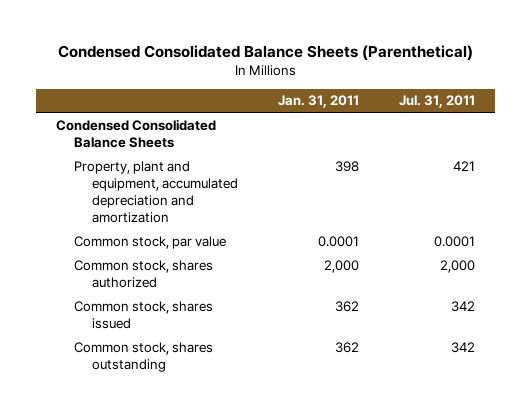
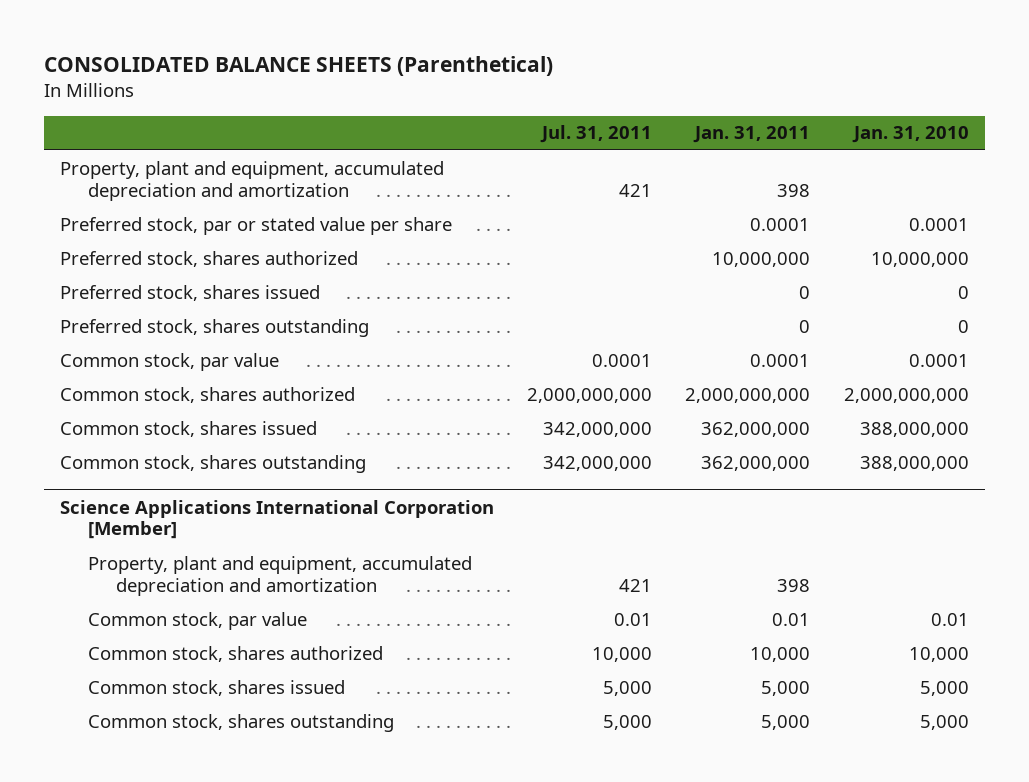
[57,45,473,62] Condensed Consolidated Balance Sheets (Parenthetical) -> [43,56,553,77] CONSOLIDATED BALANCE SHEETS (Parenthetical)
none -> [851,126,969,144] Jan. 31, 2010
[56,118,217,148] Condensed Consolidated Balance Sheets -> none
none -> [60,216,453,235] Preferred stock, par or stated value per share
none -> [60,250,359,267] Preferred stock, shares authorized
none -> [60,284,321,301] Preferred stock, shares issued
none -> [60,318,370,337] Preferred stock, shares outstanding
[324,259,360,273] 2,000 -> [685,387,811,403] 2,000,000,000
[440,259,476,273] 2,000 -> [527,387,653,403] 2,000,000,000
[335,300,360,312] 362 -> [701,421,811,437] 362,000,000
[451,300,476,312] 342 -> [543,421,653,437] 342,000,000
[335,341,360,353] 362 -> [701,455,811,471] 362,000,000
[451,341,476,353] 342 -> [543,455,653,471] 342,000,000
none -> [60,499,495,540] Science Applications International Corporation [Member]
none -> [88,555,473,596] Property, plant and equipment, accumulated depreciation and amortization
none -> [88,611,308,630] Common stock, par value
none -> [88,645,384,662] Common stock, shares authorized
none -> [88,679,346,696] Common stock, shares issued
none -> [88,713,395,732] Common stock, shares outstanding

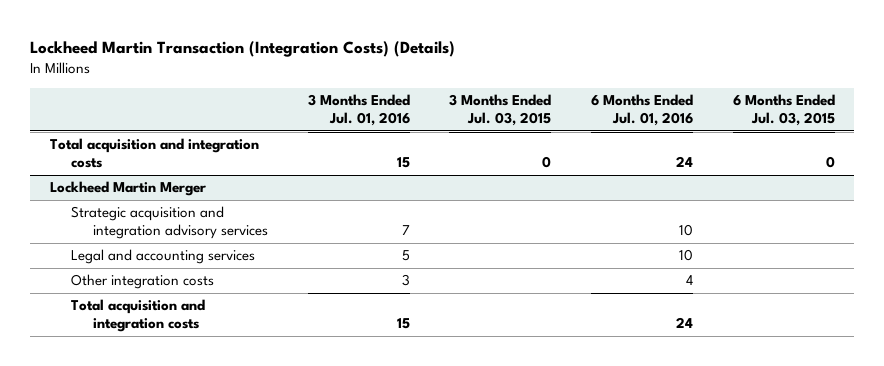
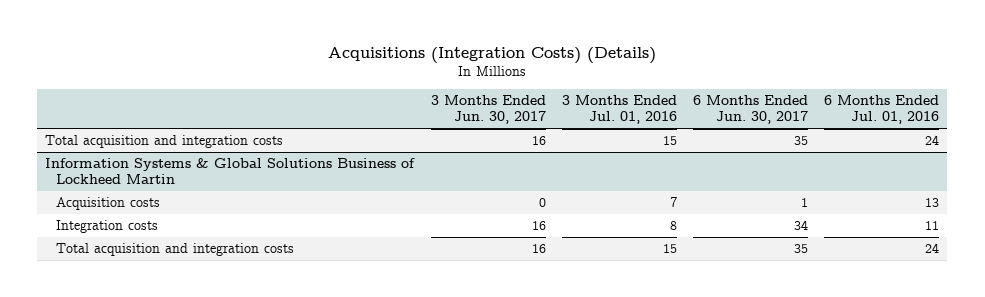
[29,40,455,57] Lockheed Martin Transaction (Integration Costs) (Details) -> [328,46,657,64] Acquisitions (Integration Costs) (Details)
[449,94,552,126] 3 Months Ended Jul. 03, 2015 -> none
[732,94,835,126] 6 Months Ended Jul. 03, 2015 -> none
none -> [430,95,546,125] 3 Months Ended Jun. 30, 2017
none -> [692,95,808,125] 6 Months Ended Jun. 30, 2017
[49,181,206,197] Lockheed Martin Merger -> none
[71,206,269,240] Strategic acquisition and integration advisory services -> none
[71,249,256,265] Legal and accounting services -> none
none -> [45,157,416,185] Information Systems & Global Solutions Business of Lockheed Martin
none -> [55,196,160,210] Acquisition costs
[71,274,215,290] Other integration costs -> [55,219,158,233] Integration costs
[401,274,410,287] 3 -> [669,220,677,230] 8
[686,275,694,286] 4 -> [925,220,940,230] 11

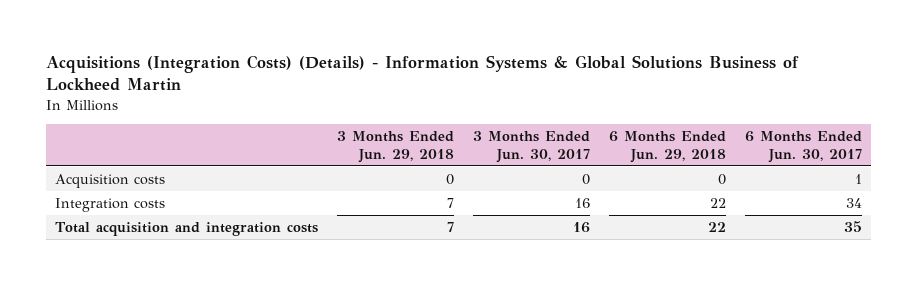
[328,46,657,64] Acquisitions (Integration Costs) (Details) -> [45,55,799,92] Acquisitions (Integration Costs) (Details) - Information Systems & Global Solutions Business of Lockheed Martin
[561,95,677,125] 3 Months Ended Jul. 01, 2016 -> none
[824,95,940,125] 6 Months Ended Jul. 01, 2016 -> none
none -> [337,130,455,163] 3 Months Ended Jun. 29, 2018
none -> [609,130,727,163] 6 Months Ended Jun. 29, 2018
[45,134,284,148] Total acquisition and integration costs -> none
[45,157,416,185] Information Systems & Global Solutions Business of Lockheed Martin -> none

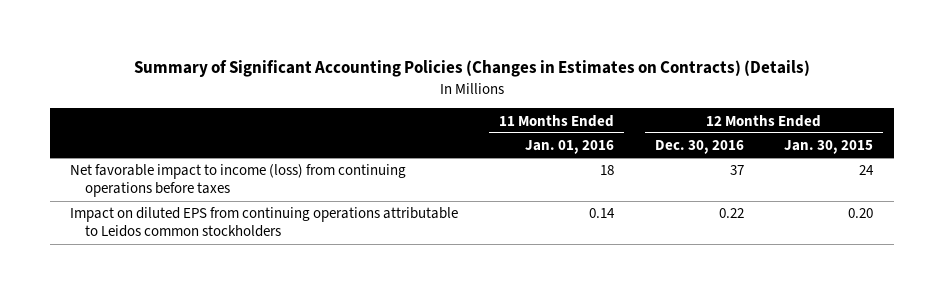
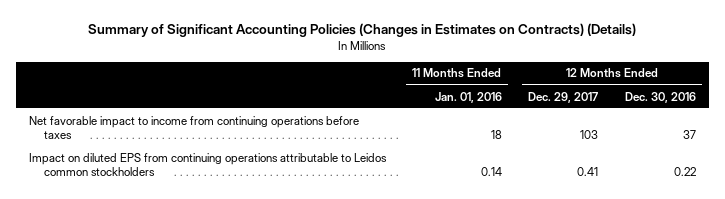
[784,140,874,155] Jan. 30, 2015 -> none
none -> [528,91,599,103] Dec. 29, 2017
[70,164,407,198] Net favorable impact to income (loss) from continuing operations before taxes -> [29,115,360,139] Net favorable impact to income from continuing operations before taxes

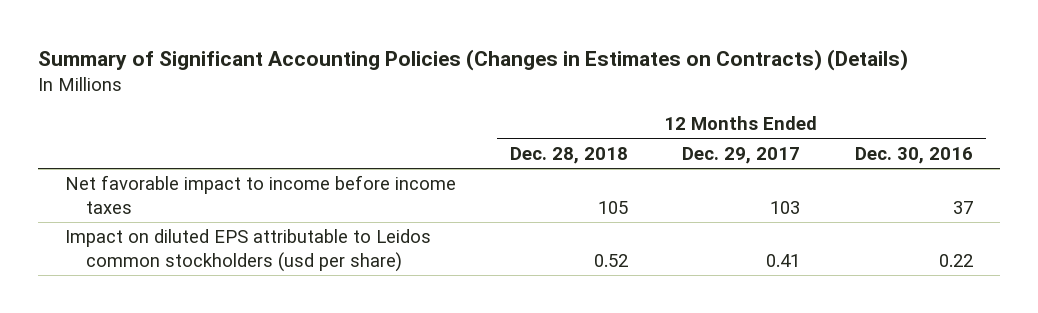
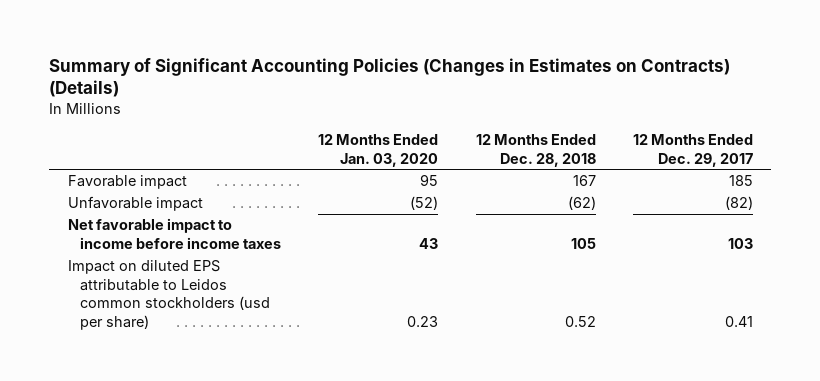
[854,146,973,164] Dec. 30, 2016 -> none
none -> [318,134,439,167] 12 Months Ended Jan. 03, 2020
none -> [67,175,187,190] Favorable impact
none -> [67,196,203,212] Unfavorable impact

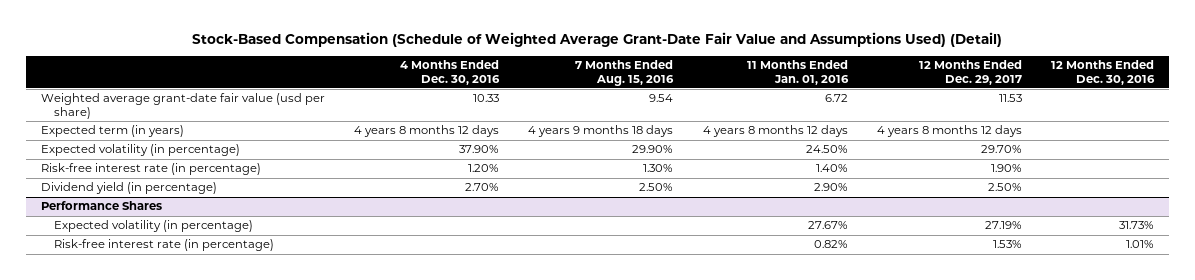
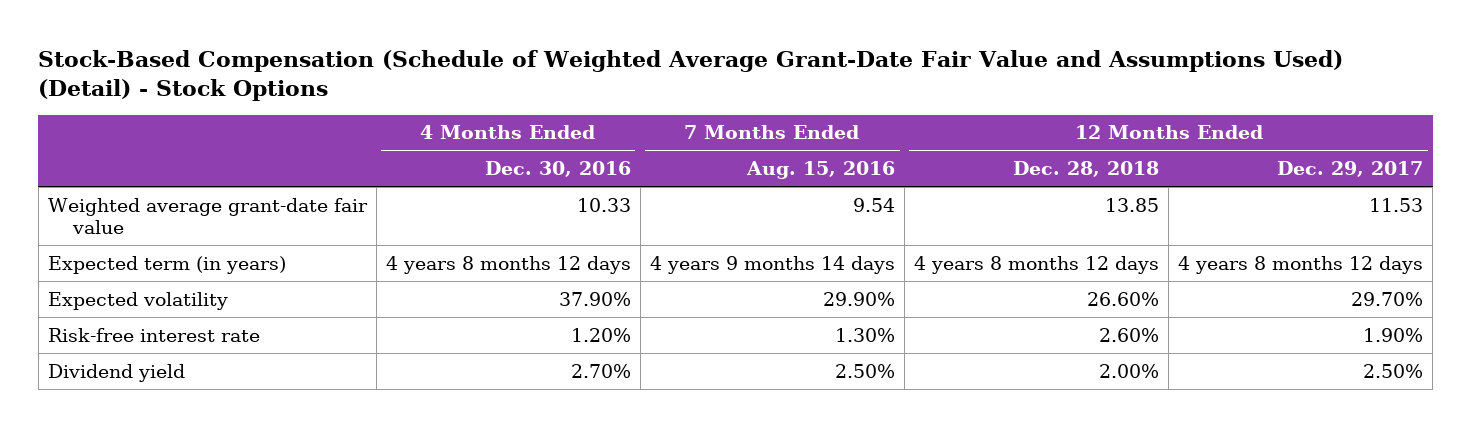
[192,32,1003,48] Stock-Based Compensation (Schedule of Weighted Average Grant-Date Fair Value and Assumptions Used) (Detail) -> [38,50,1344,102] Stock-Based Compensation (Schedule of Weighted Average Grant-Date Fair Value and Assumptions Used) (Detail) - Stock Options
[746,60,849,85] 11 Months Ended Jan. 01, 2016 -> none
[1051,60,1156,85] 12 Months Ended Dec. 30, 2016 -> none
none -> [1012,161,1159,178] Dec. 28, 2018
[40,201,162,211] Performance Shares -> none
[54,220,254,233] Expected volatility (in percentage) -> none
[54,239,275,252] Risk-free interest rate (in percentage) -> none
[40,93,325,119] Weighted average grant-date fair value (usd per share) -> [47,197,368,234] Weighted average grant-date fair value
[528,125,674,138] 4 years 9 months 18 days -> [649,255,895,274] 4 years 9 months 14 days
[40,144,240,157] Expected volatility (in percentage) -> [47,291,228,310] Expected volatility
[40,163,261,176] Risk-free interest rate (in percentage) -> [47,327,260,342] Risk-free interest rate
[40,182,217,195] Dividend yield (in percentage) -> [47,363,185,382] Dividend yield

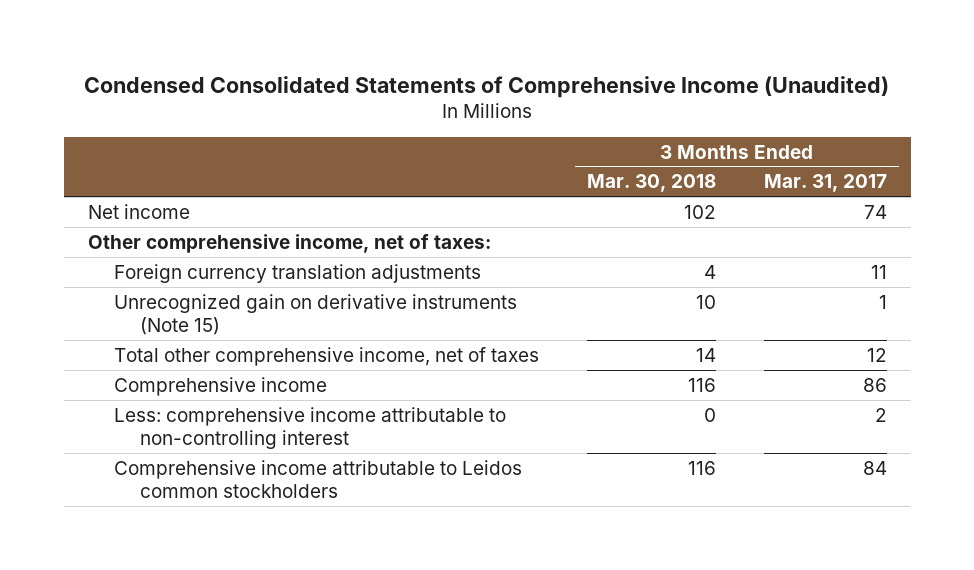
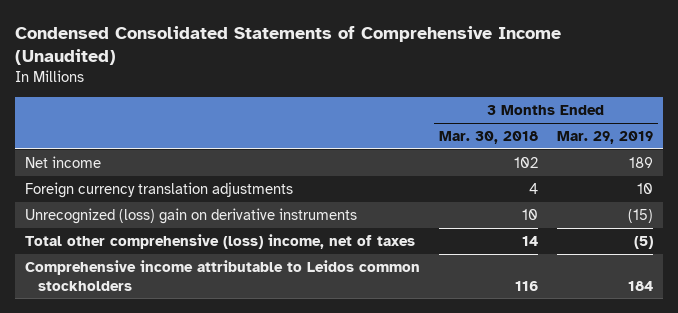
[763,174,887,193] Mar. 31, 2017 -> none
none -> [557,131,654,145] Mar. 29, 2019
[87,233,491,253] Other comprehensive income, net of taxes: -> none
[113,376,327,396] Comprehensive income -> none
[113,406,506,450] Less: comprehensive income attributable to non-controlling interest -> none
[113,293,517,336] Unrecognized gain on derivative instruments (Note 15) -> [24,208,357,225] Unrecognized (loss) gain on derivative instruments
[113,346,539,366] Total other comprehensive income, net of taxes -> [24,234,415,250] Total other comprehensive (loss) income, net of taxes

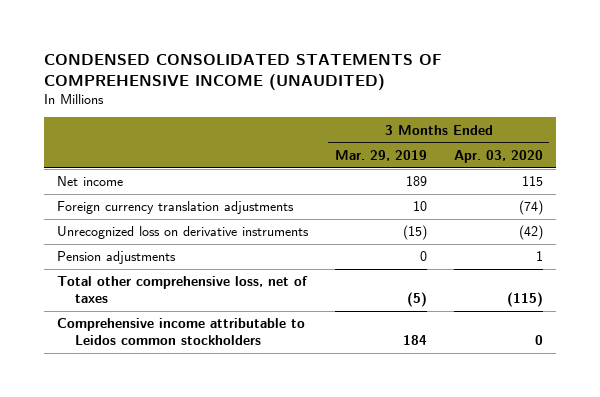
[15,25,562,65] Condensed Consolidated Statements of Comprehensive Income (Unaudited) -> [43,53,442,90] CONDENSED CONSOLIDATED STATEMENTS OF COMPREHENSIVE INCOME (UNAUDITED)
[439,131,539,145] Mar. 30, 2018 -> none
none -> [453,149,543,163] Apr. 03, 2020
[24,208,357,225] Unrecognized (loss) gain on derivative instruments -> [57,226,310,240] Unrecognized loss on derivative instruments
none -> [57,251,177,265] Pension adjustments
[24,234,415,250] Total other comprehensive (loss) income, net of taxes -> [57,276,309,303] Total other comprehensive loss, net of taxes

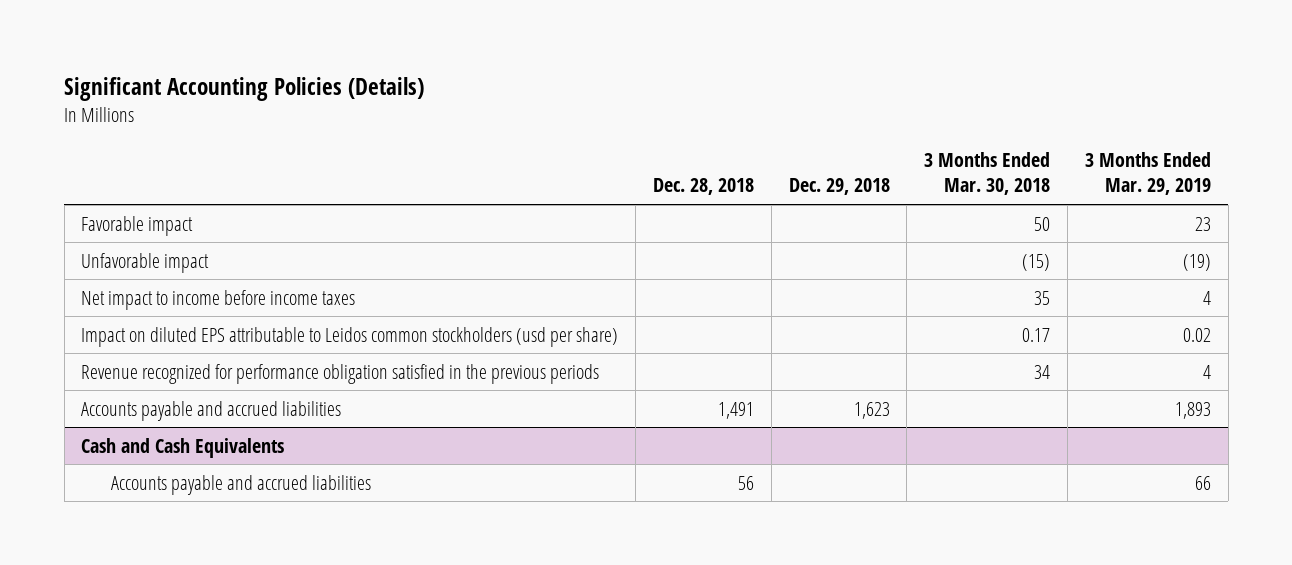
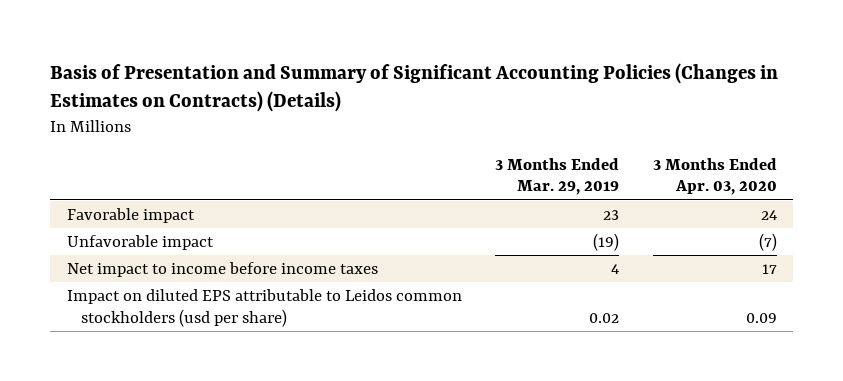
[64,76,425,101] Significant Accounting Policies (Details) -> [49,62,778,113] Basis of Presentation and Summary of Significant Accounting Policies (Changes in Estimates on Contracts) (Details)
[652,178,754,196] Dec. 28, 2018 -> none
[788,178,890,196] Dec. 29, 2018 -> none
[924,152,1051,196] 3 Months Ended Mar. 30, 2018 -> none
none -> [652,157,777,196] 3 Months Ended Apr. 03, 2020
[81,363,600,384] Revenue recognized for performance obligation satisfied in the previous periods -> none
[81,400,342,421] Accounts payable and accrued liabilities -> none
[81,437,285,458] Cash and Cash Equivalents -> none
[110,474,371,495] Accounts payable and accrued liabilities -> none

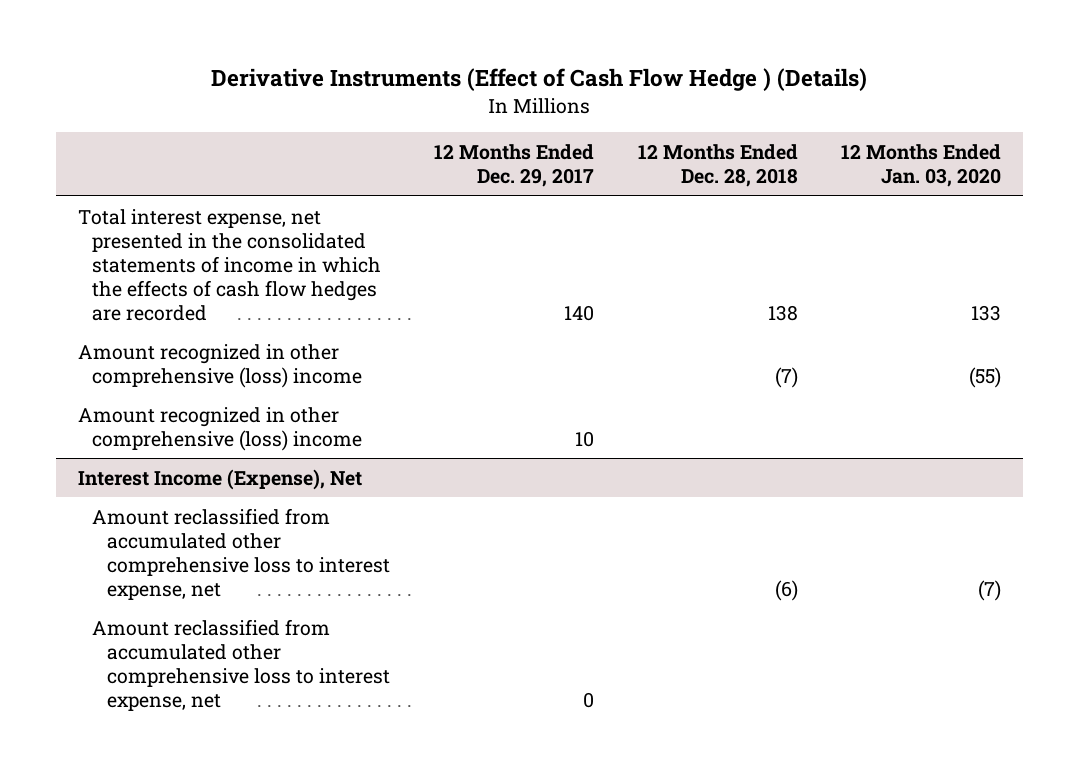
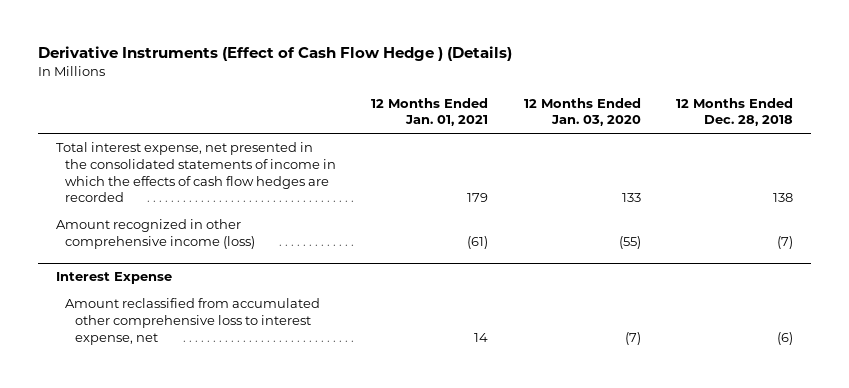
[433,144,594,188] 12 Months Ended Dec. 29, 2017 -> none
none -> [371,97,489,127] 12 Months Ended Jan. 01, 2021
[77,406,363,451] Amount recognized in other comprehensive (loss) income -> none
[77,343,363,388] Amount recognized in other comprehensive (loss) income -> [55,219,256,249] Amount recognized in other comprehensive income (loss)
[77,468,362,490] Interest Income (Expense), Net -> [55,272,172,285] Interest Expense
[92,618,391,711] Amount reclassified from accumulated other comprehensive loss to interest expense, net -> none

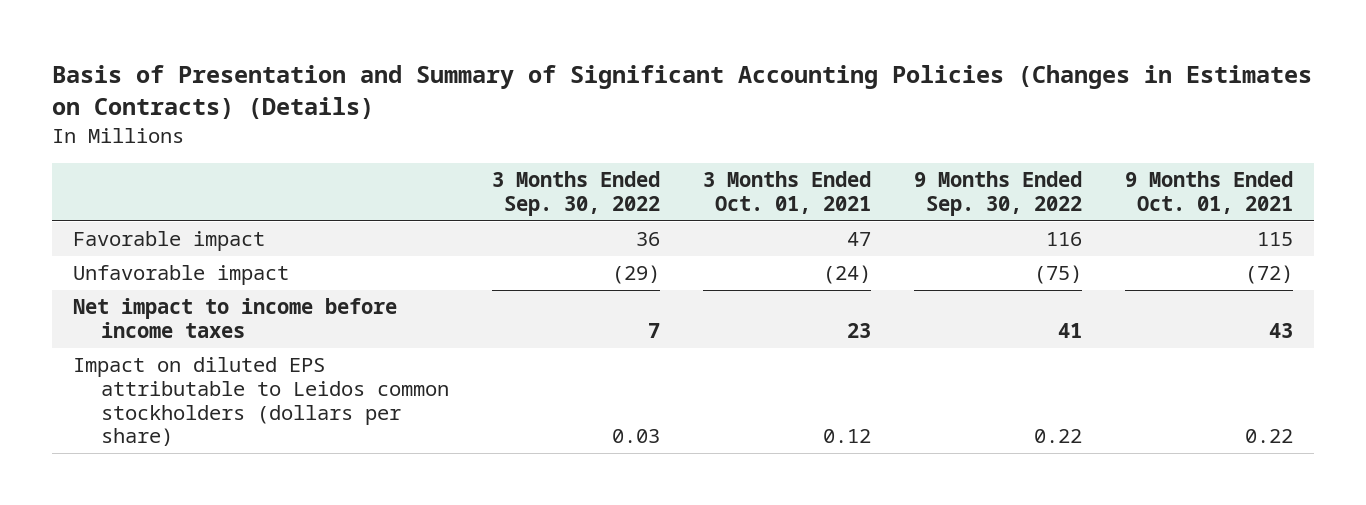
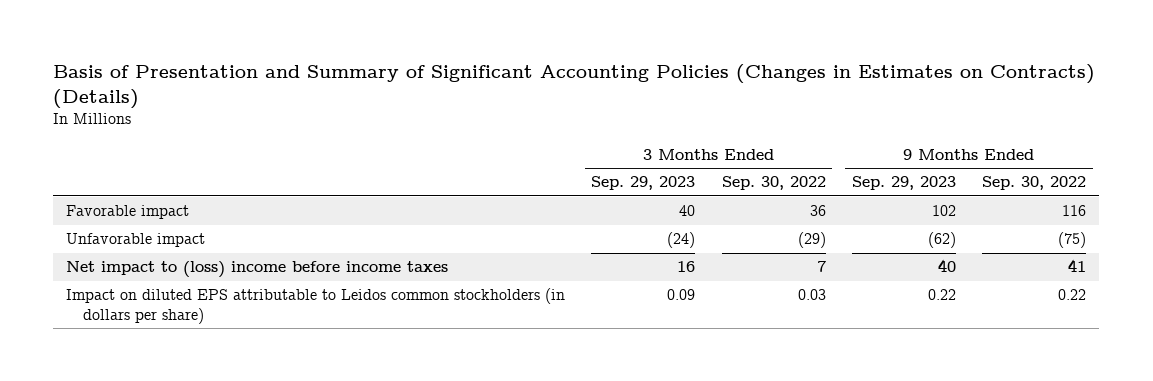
[702,171,871,214] 3 Months Ended Oct. 01, 2021 -> none
[1124,171,1293,214] 9 Months Ended Oct. 01, 2021 -> none
none -> [591,176,696,191] Sep. 29, 2023
none -> [852,176,957,191] Sep. 29, 2023
[73,298,398,339] Net impact to income before income taxes -> [66,261,449,279] Net impact to (loss) income before income taxes
[73,357,450,447] Impact on diluted EPS attributable to Leidos common stockholders (dollars per share) -> [66,288,566,324] Impact on diluted EPS attributable to Leidos common stockholders (in dollars per share)

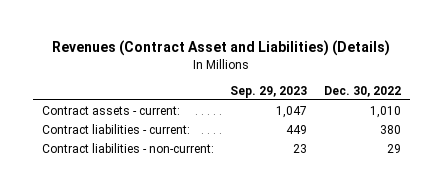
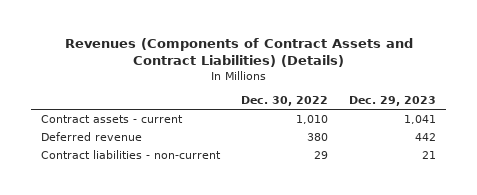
[52,40,391,57] Revenues (Contract Asset and Liabilities) (Details) -> [64,38,413,68] Revenues (Components of Contract Assets and Contract Liabilities) (Details)
[230,85,308,98] Sep. 29, 2023 -> none
none -> [348,96,436,107] Dec. 29, 2023
[41,105,180,115] Contract assets - current: -> [41,114,184,123] Contract assets - current
[41,123,190,134] Contract liabilities - current: -> [41,131,143,141] Deferred revenue
[41,142,214,153] Contract liabilities - non-current: -> [41,149,222,159] Contract liabilities - non-current

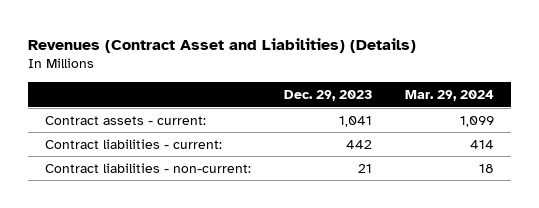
[64,38,413,68] Revenues (Components of Contract Assets and Contract Liabilities) (Details) -> [27,37,416,53] Revenues (Contract Asset and Liabilities) (Details)
[241,96,329,107] Dec. 30, 2022 -> none
none -> [405,90,495,102] Mar. 29, 2024
[41,114,184,123] Contract assets - current -> [44,115,206,125] Contract assets - current:
[41,131,143,141] Deferred revenue -> [44,138,222,149] Contract liabilities - current:
[41,149,222,159] Contract liabilities - non-current -> [44,162,251,173] Contract liabilities - non-current:

